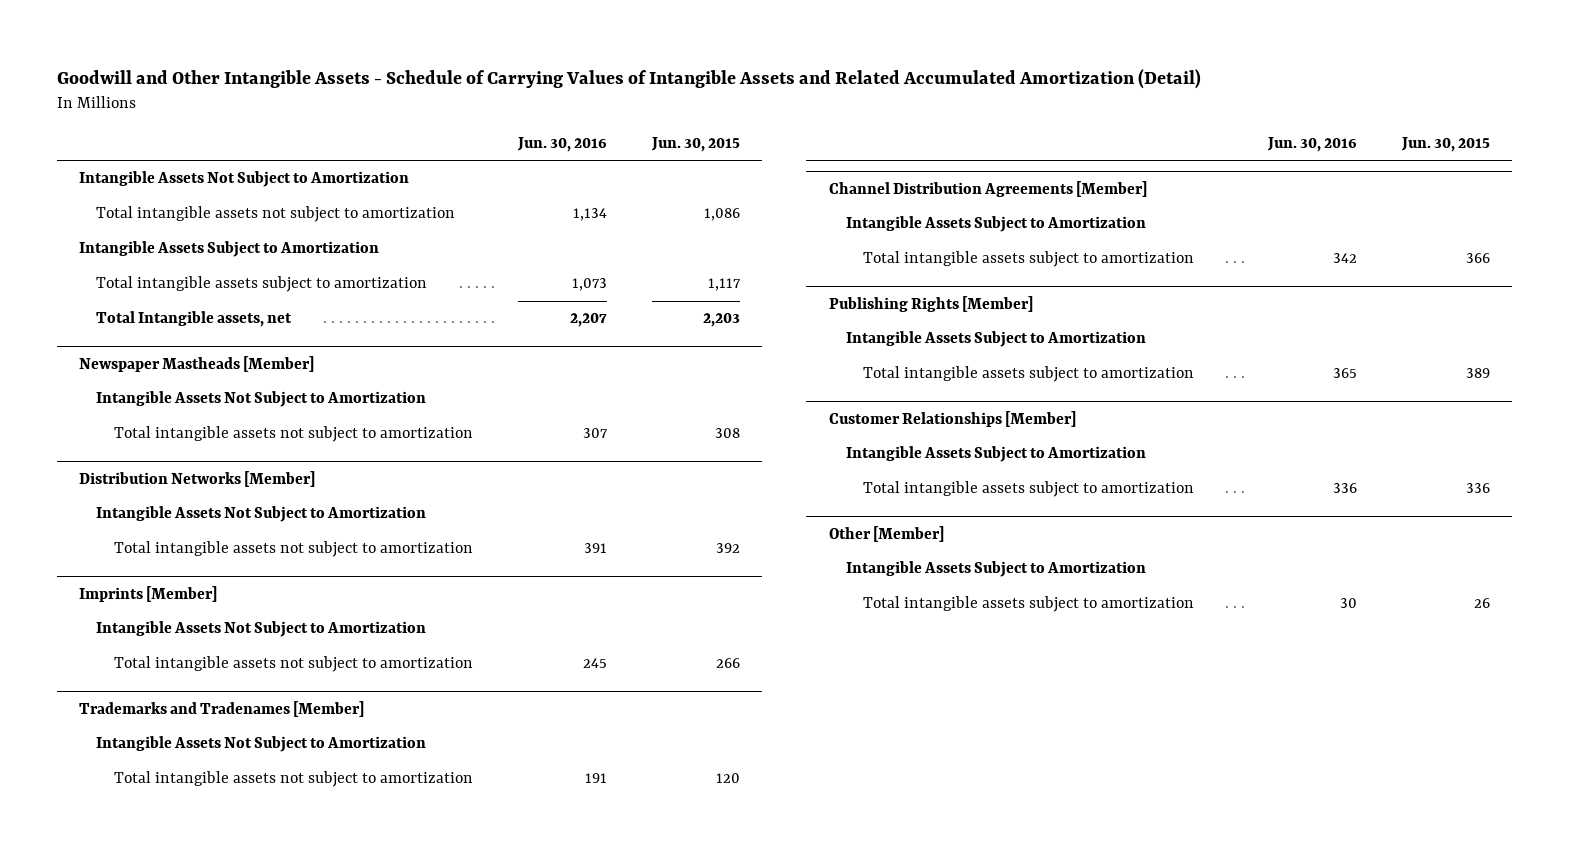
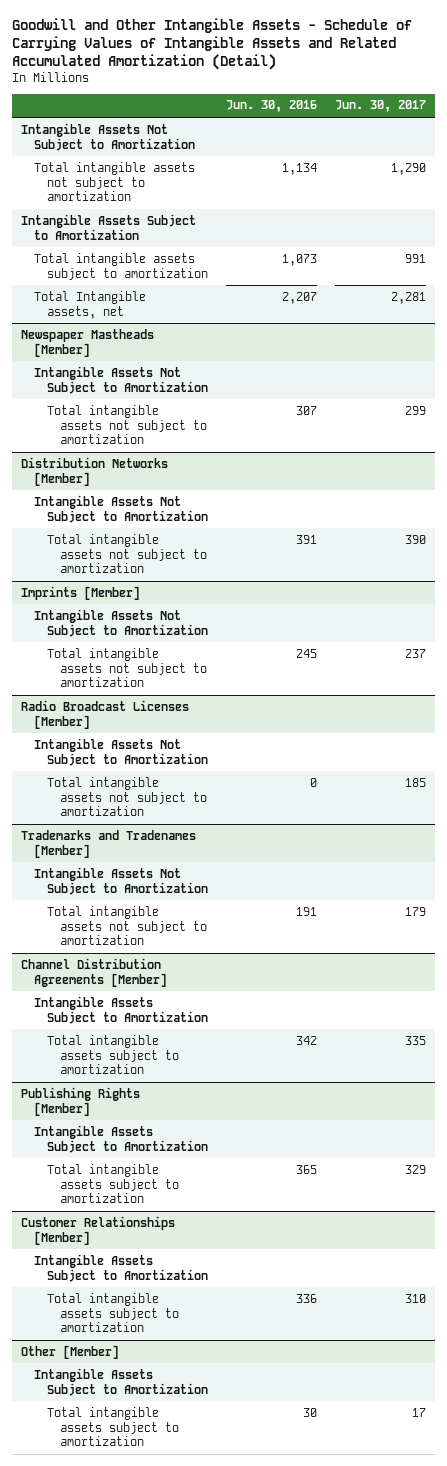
[650,136,740,152] Jun. 30, 2015 -> none
none -> [335,100,427,113] Jun. 30, 2017
none -> [20,699,189,729] Radio Broadcast Licenses [Member]
none -> [34,737,209,766] Intangible Assets Not Subject to Amortization
none -> [47,776,208,817] Total intangible assets not subject to amortization

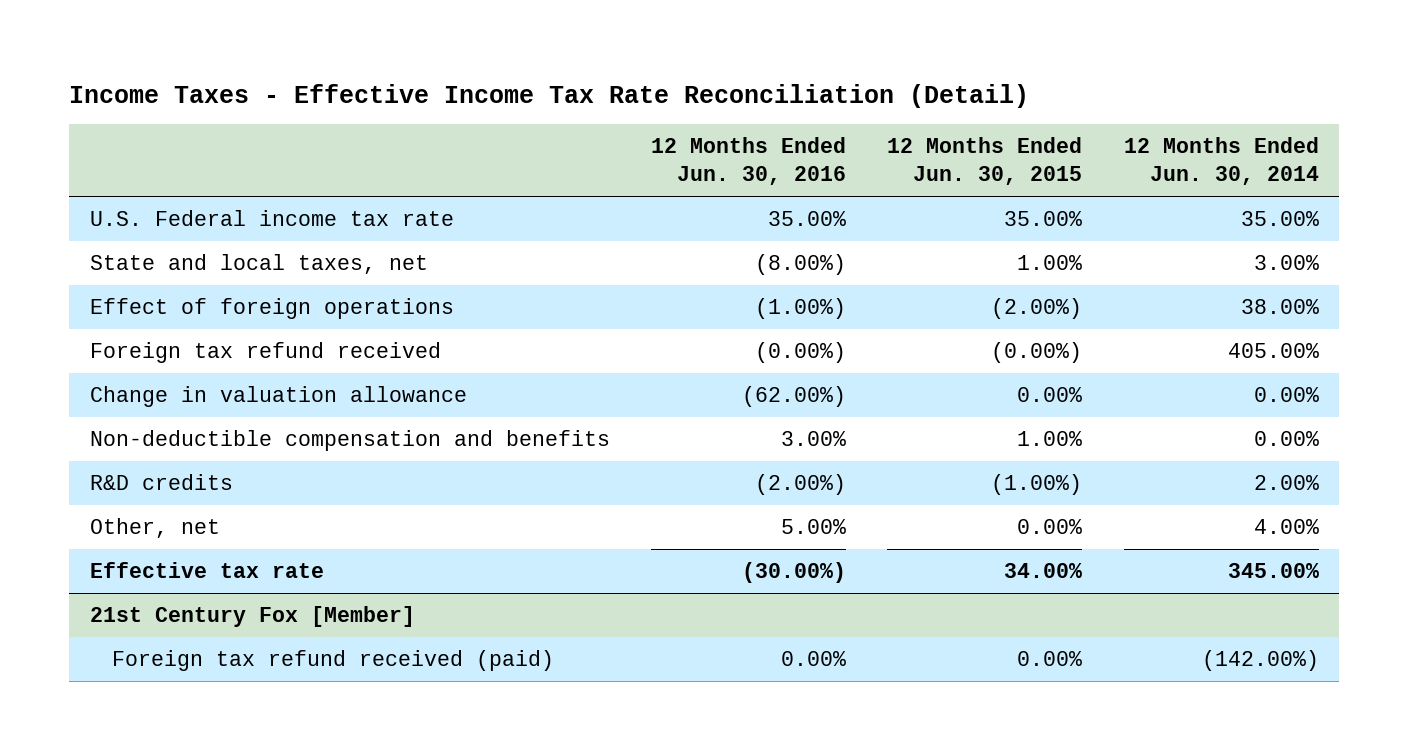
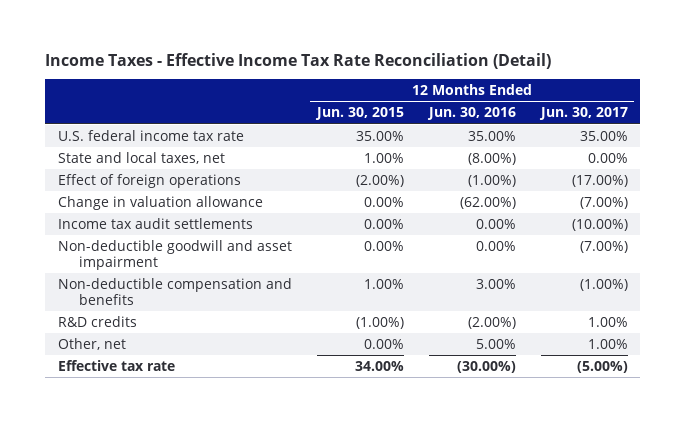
[1123,137,1319,186] 12 Months Ended Jun. 30, 2014 -> none
none -> [538,107,628,121] Jun. 30, 2017
[89,209,454,226] U.S. Federal income tax rate -> [57,129,244,141] U.S. federal income tax rate
[89,341,441,363] Foreign tax refund received -> none
none -> [57,217,253,229] Income tax audit settlements
none -> [57,239,292,270] Non-deductible goodwill and asset impairment
[89,605,415,627] 21st Century Fox [Member] -> none
[112,649,555,671] Foreign tax refund received (paid) -> none

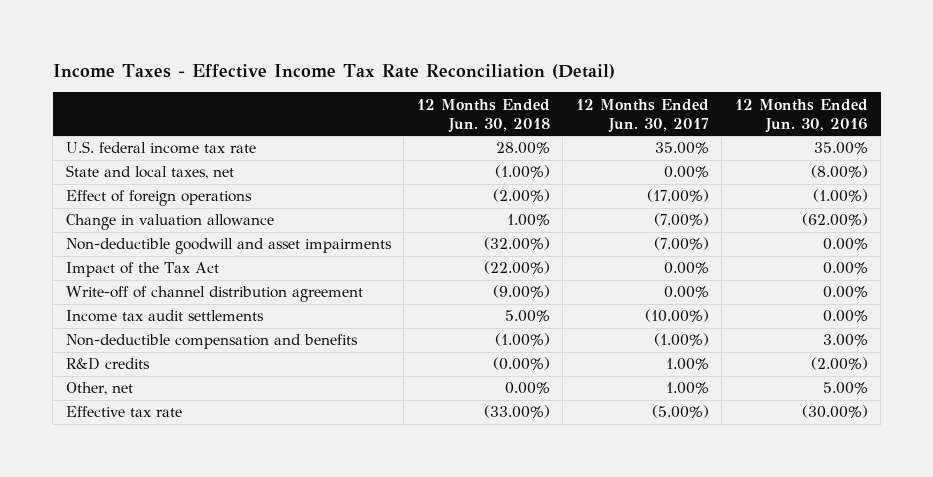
[314,107,404,121] Jun. 30, 2015 -> none
none -> [416,98,550,133] 12 Months Ended Jun. 30, 2018
none -> [65,238,392,255] Non-deductible goodwill and asset impairments
none -> [65,262,219,278] Impact of the Tax Act
none -> [65,286,363,303] Write-off of channel distribution agreement
[57,239,292,270] Non-deductible goodwill and asset impairment -> none

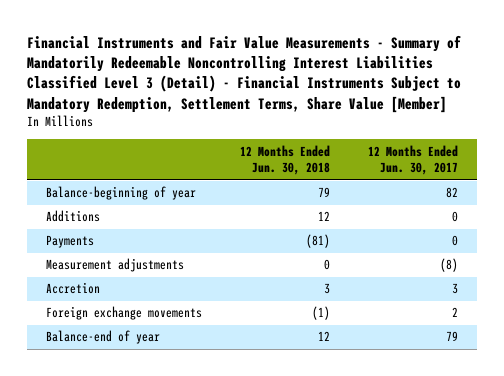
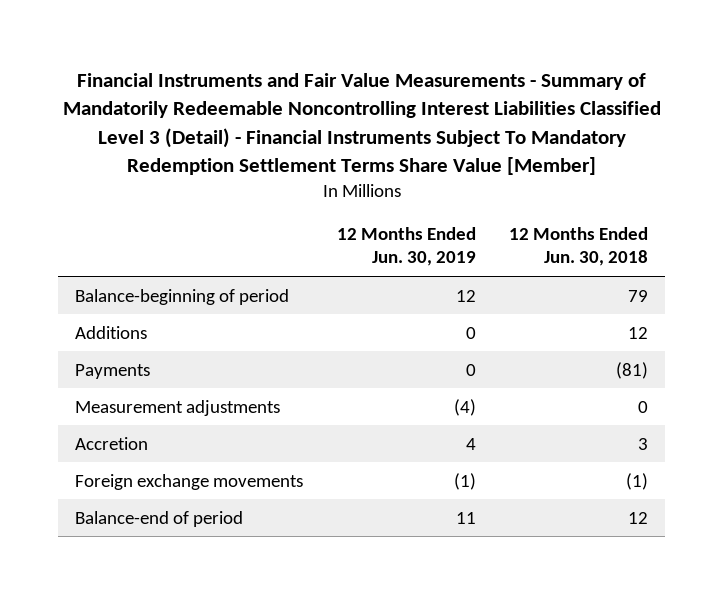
[27,34,462,113] Financial Instruments and Fair Value Measurements - Summary of Mandatorily Redeemable Noncontrolling Interest Liabilities Classified Level 3 (Detail) - Financial Instruments Subject to Mandatory Redemption, Settlement Terms, Share Value [Member] -> [62,72,661,176] Financial Instruments and Fair Value Measurements - Summary of Mandatorily Redeemable Noncontrolling Interest Liabilities Classified Level 3 (Detail) - Financial Instruments Subject To Mandatory Redemption Settlement Terms Share Value [Member]
[368,144,459,176] 12 Months Ended Jun. 30, 2017 -> none
none -> [336,227,476,267] 12 Months Ended Jun. 30, 2019
[46,186,197,201] Balance-beginning of year -> [75,288,290,305] Balance-beginning of period
[46,330,161,345] Balance-end of year -> [75,510,244,527] Balance-end of period

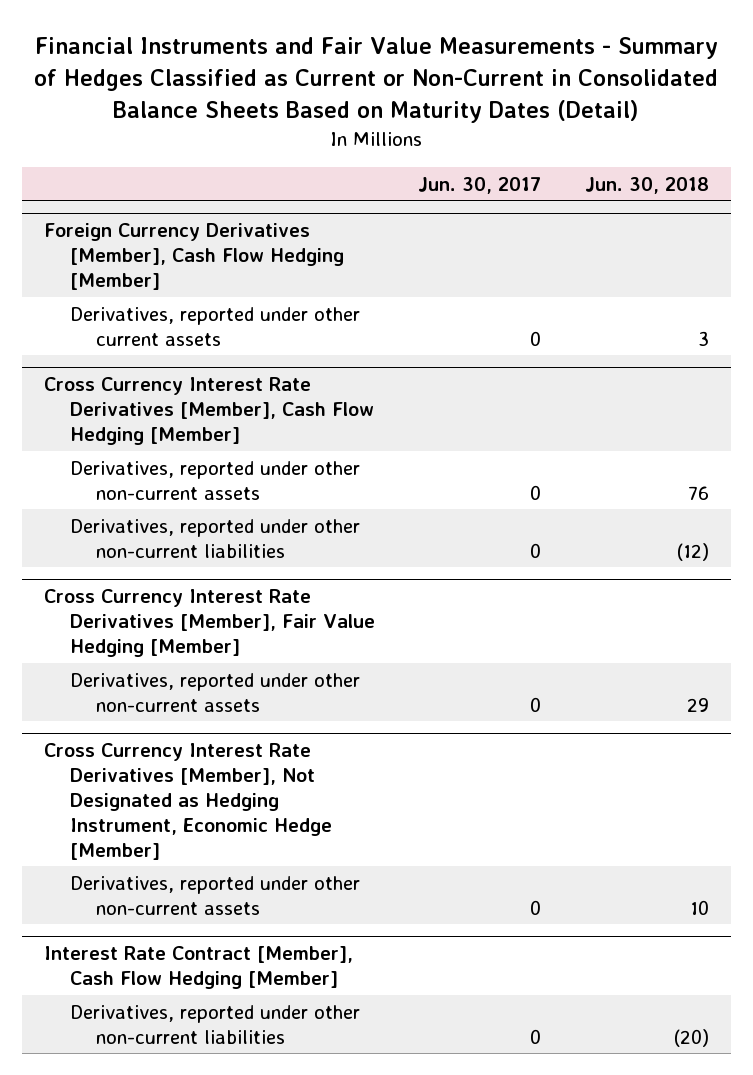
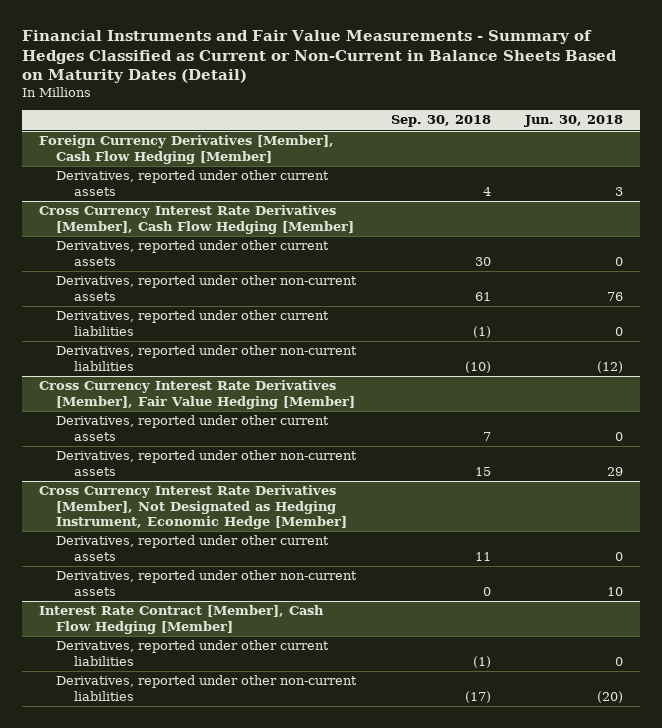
[34,37,719,124] Financial Instruments and Fair Value Measurements - Summary of Hedges Classified as Current or Non-Current in Consolidated Balance Sheets Based on Maturity Dates (Detail) -> [21,30,617,84] Financial Instruments and Fair Value Measurements - Summary of Hedges Classified as Current or Non-Current in Balance Sheets Based on Maturity Dates (Detail)
[418,176,542,194] Jun. 30, 2017 -> none
none -> [390,115,491,128] Sep. 30, 2018
none -> [56,240,330,266] Derivatives, reported under other current assets
none -> [56,310,330,336] Derivatives, reported under other current liabilities
none -> [56,415,330,441] Derivatives, reported under other current assets
none -> [56,535,330,561] Derivatives, reported under other current assets
none -> [56,640,330,666] Derivatives, reported under other current liabilities

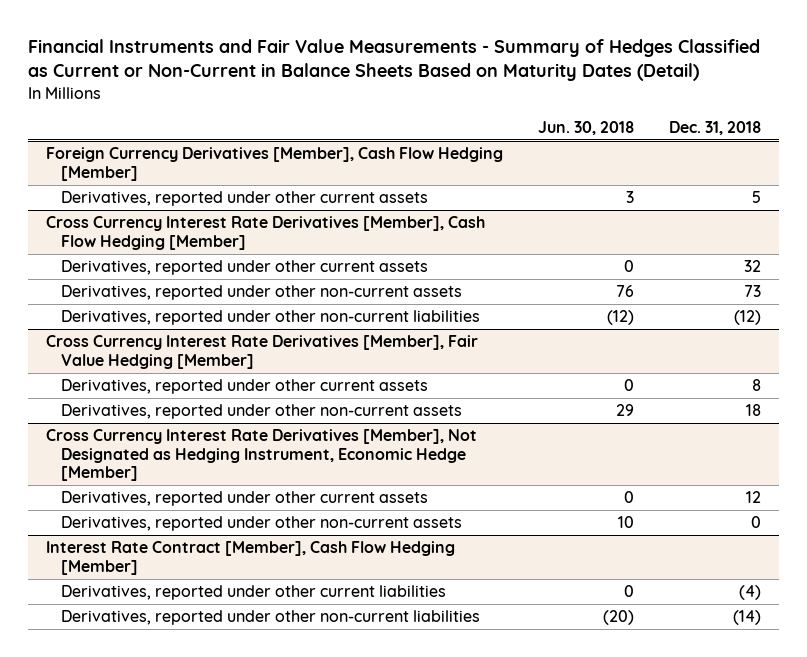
[390,115,491,128] Sep. 30, 2018 -> none
none -> [669,120,762,135] Dec. 31, 2018
[56,310,330,336] Derivatives, reported under other current liabilities -> none

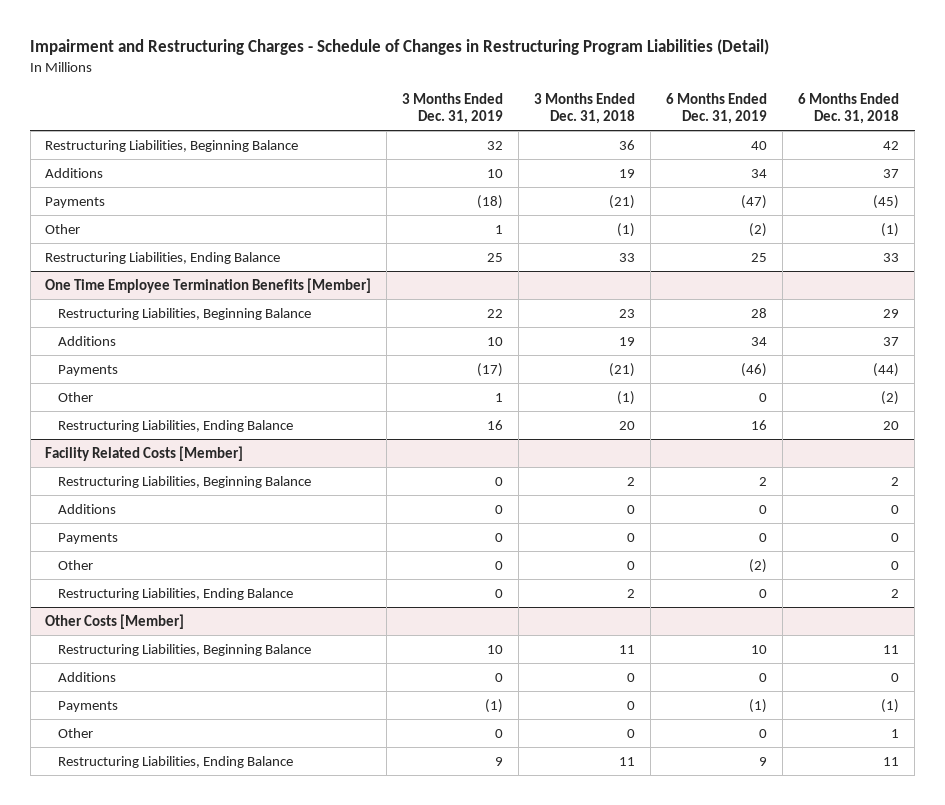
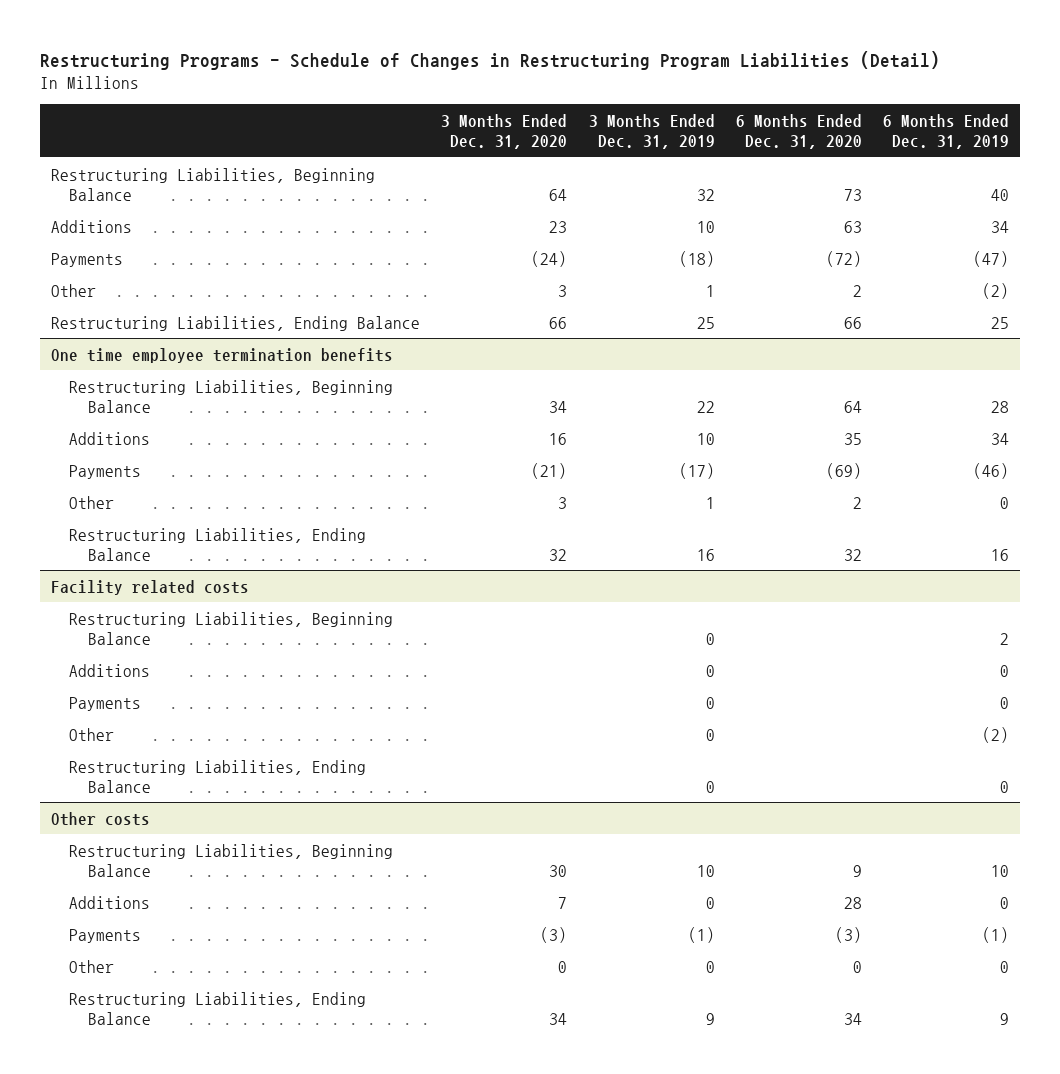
[30,39,770,56] Impairment and Restructuring Charges - Schedule of Changes in Restructuring Program Liabilities (Detail) -> [40,50,941,70] Restructuring Programs - Schedule of Changes in Restructuring Program Liabilities (Detail)
[534,93,636,125] 3 Months Ended Dec. 31, 2018 -> none
[798,93,900,125] 6 Months Ended Dec. 31, 2018 -> none
none -> [441,113,568,149] 3 Months Ended Dec. 31, 2020
none -> [736,113,863,149] 6 Months Ended Dec. 31, 2020
[45,277,372,293] One Time Employee Termination Benefits [Member] -> [50,347,393,363] One time employee termination benefits
[45,445,244,461] Facility Related Costs [Member] -> [50,579,249,595] Facility related costs
[45,613,185,629] Other Costs [Member] -> [50,811,150,826] Other costs

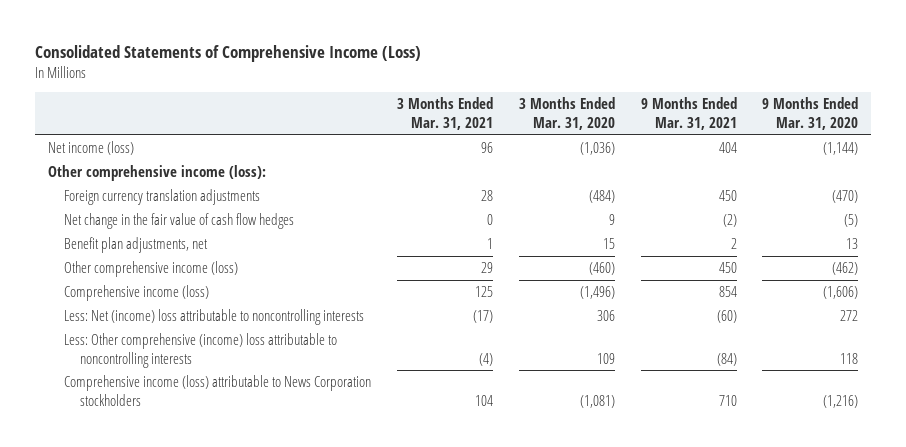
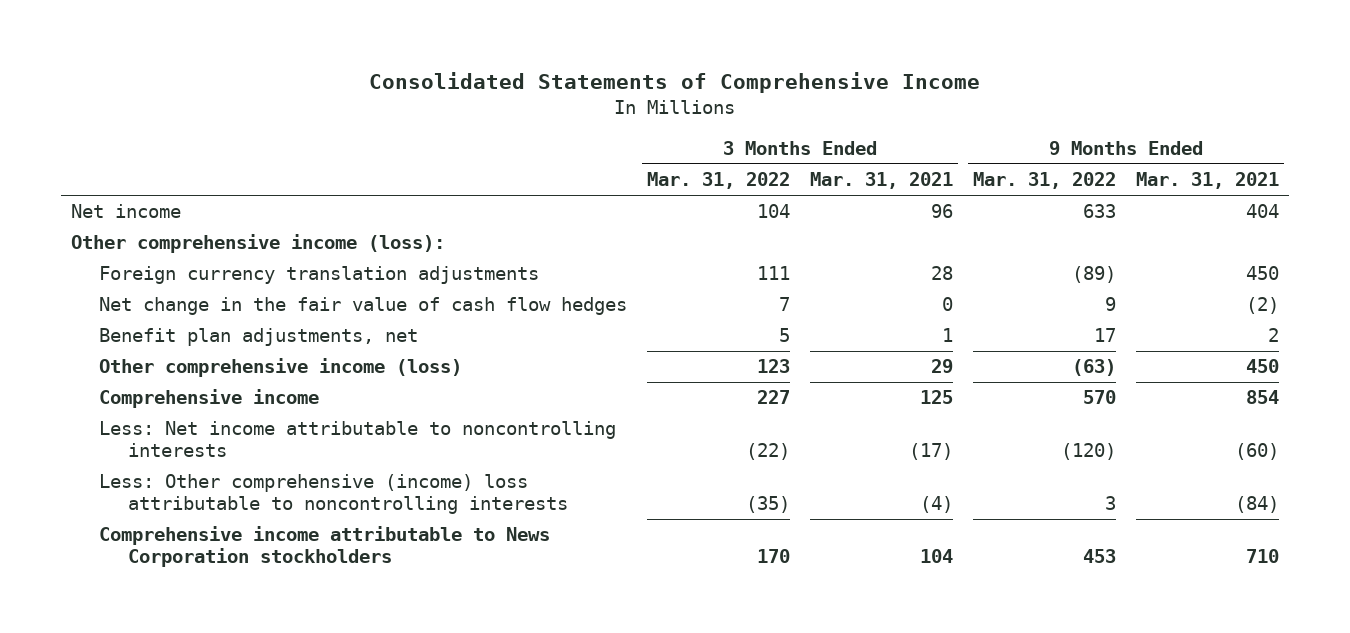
[34,44,421,62] Consolidated Statements of Comprehensive Income (Loss) -> [368,72,980,94] Consolidated Statements of Comprehensive Income
[518,97,615,131] 3 Months Ended Mar. 31, 2020 -> none
[762,97,859,131] 9 Months Ended Mar. 31, 2020 -> none
none -> [647,172,791,190] Mar. 31, 2022
none -> [973,172,1117,190] Mar. 31, 2022
[47,141,134,156] Net income (loss) -> [70,204,181,219] Net income
[64,285,210,302] Comprehensive income (loss) -> [99,389,320,409] Comprehensive income
[64,309,365,326] Less: Net (income) loss attributable to noncontrolling interests -> [99,421,617,457] Less: Net income attributable to noncontrolling interests
[64,375,372,406] Comprehensive income (loss) attributable to News Corporation stockholders -> [99,526,551,567] Comprehensive income attributable to News Corporation stockholders

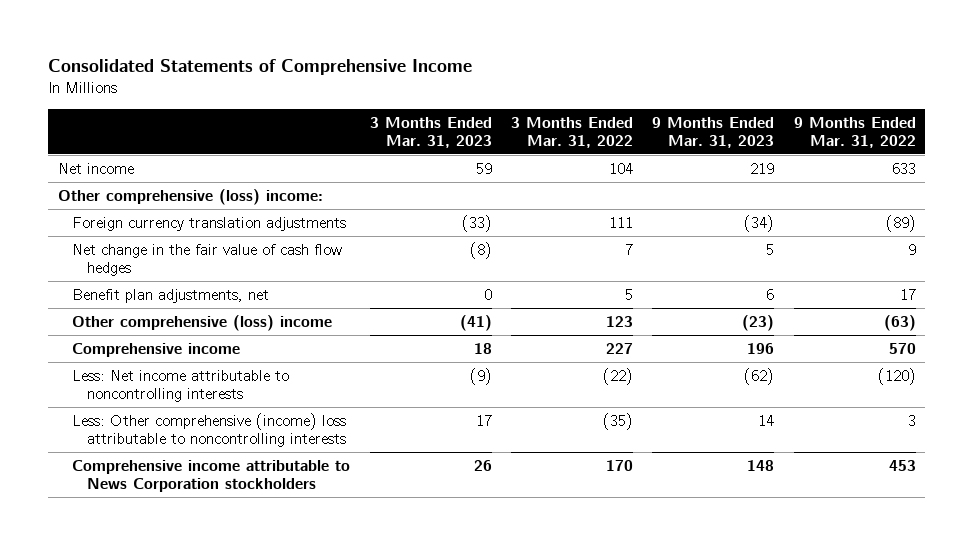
[810,172,954,190] Mar. 31, 2021 -> none
[1135,172,1279,190] Mar. 31, 2021 -> none
none -> [369,116,492,148] 3 Months Ended Mar. 31, 2023
none -> [652,116,775,148] 9 Months Ended Mar. 31, 2023
[70,234,445,254] Other comprehensive income (loss): -> [57,188,323,205] Other comprehensive (loss) income:
[99,358,463,378] Other comprehensive income (loss) -> [72,314,333,331] Other comprehensive (loss) income

